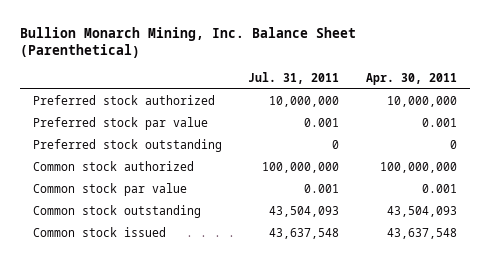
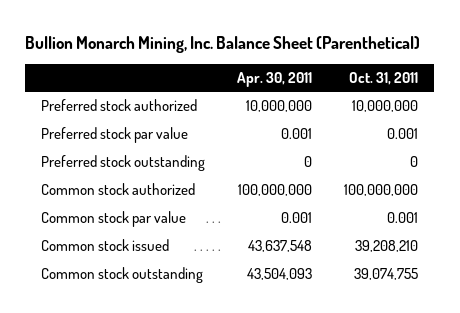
[248,71,340,84] Jul. 31, 2011 -> none
none -> [349,72,419,86] Oct. 31, 2011
[33,204,202,218] Common stock outstanding -> [41,267,204,284] Common stock outstanding

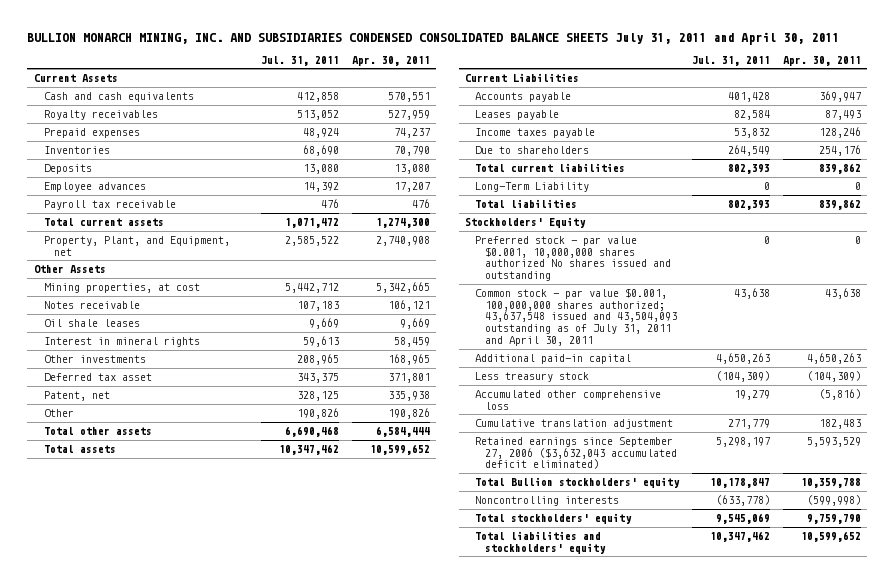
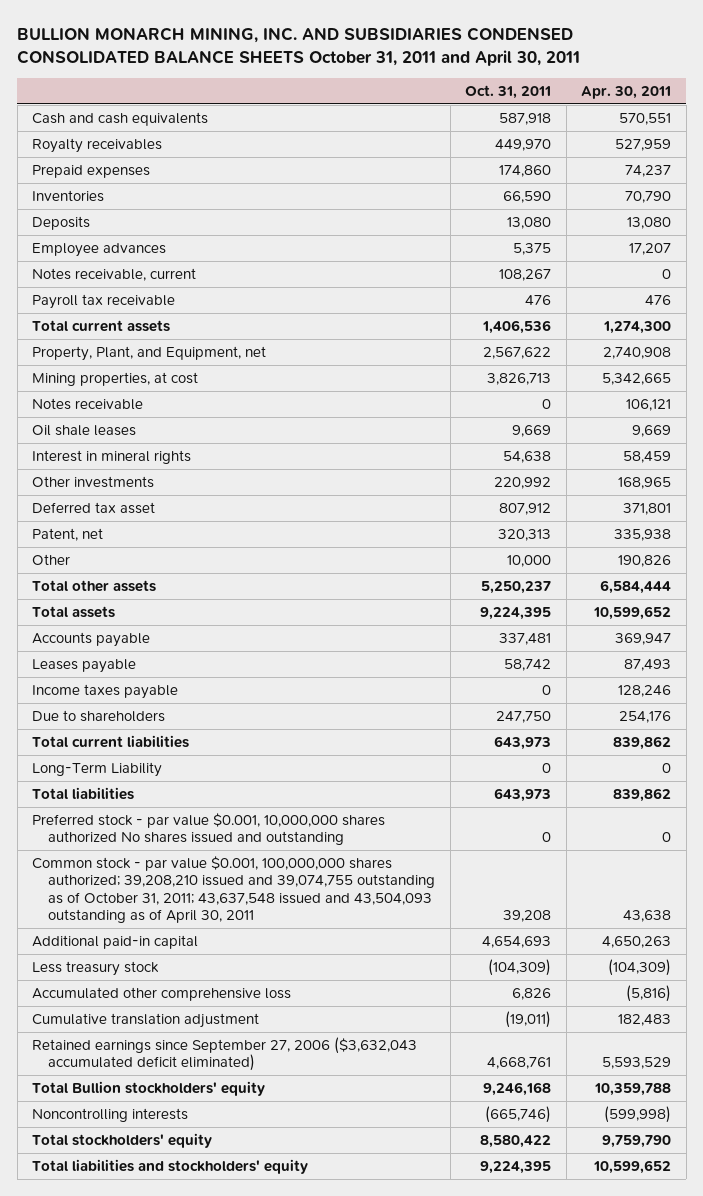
[27,31,840,45] BULLION MONARCH MINING, INC. AND SUBSIDIARIES CONDENSED CONSOLIDATED BALANCE SHEETS July 31, 2011 and April 30, 2011 -> [17,27,581,67] BULLION MONARCH MINING, INC. AND SUBSIDIARIES CONDENSED CONSOLIDATED BALANCE SHEETS October 31, 2011 and April 30, 2011
[260,55,339,66] Jul. 31, 2011 -> none
none -> [465,84,552,99] Oct. 31, 2011
[33,74,118,83] Current Assets -> none
none -> [32,267,197,281] Notes receivable, current
[33,265,106,274] Other Assets -> none
[465,73,580,83] Current Liabilities -> none
[465,217,587,229] Stockholders' Equity -> none
[475,288,678,346] Common stock - par value $0.001, 100,000,000 shares authorized; 43,637,548 issued and 43,504,093 outstanding as of July 31, 2011 and April 30, 2011 -> [32,855,436,923] Common stock - par value $0.001, 100,000,000 shares authorized; 39,208,210 issued and 39,074,755 outstanding as of October 31, 2011; 43,637,548 issued and 43,504,093 outstanding as of April 30, 2011

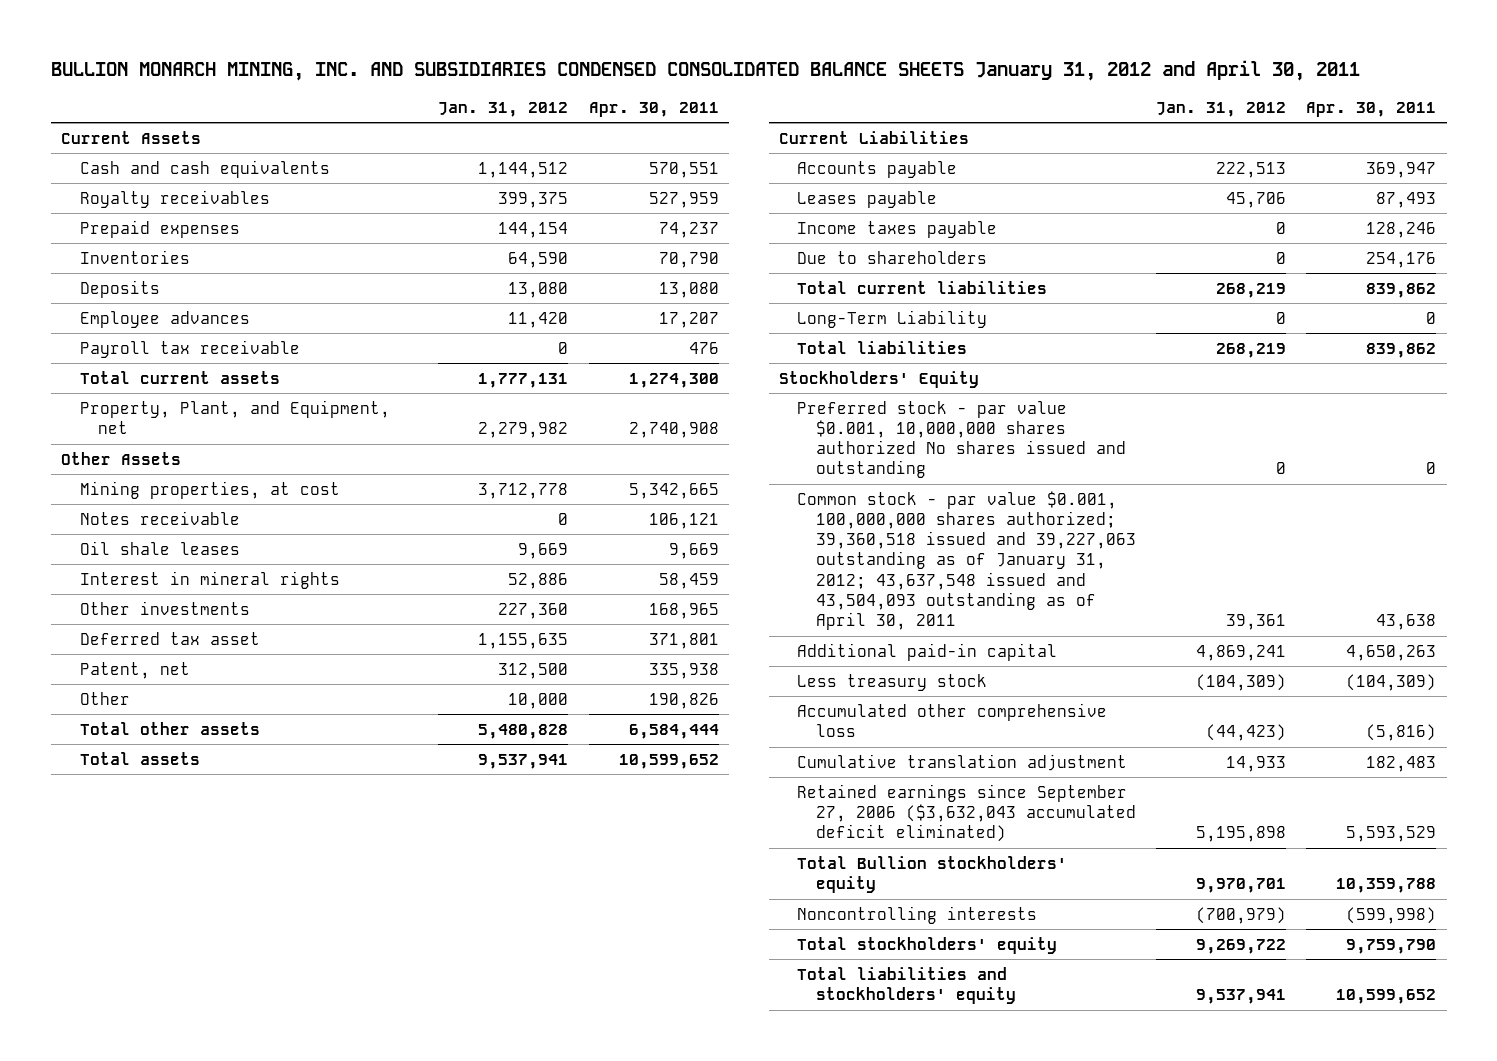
[17,27,581,67] BULLION MONARCH MINING, INC. AND SUBSIDIARIES CONDENSED CONSOLIDATED BALANCE SHEETS October 31, 2011 and April 30, 2011 -> [50,59,1360,81] BULLION MONARCH MINING, INC. AND SUBSIDIARIES CONDENSED CONSOLIDATED BALANCE SHEETS January 31, 2012 and April 30, 2011
[465,84,552,99] Oct. 31, 2011 -> none
none -> [438,101,569,117] Jan. 31, 2012
none -> [61,130,202,144] Current Assets
[32,267,197,281] Notes receivable, current -> none
none -> [61,451,182,465] Other Assets
none -> [778,130,969,144] Current Liabilities
none -> [778,370,979,388] Stockholders' Equity
[32,855,436,923] Common stock - par value $0.001, 100,000,000 shares authorized; 39,208,210 issued and 39,074,755 outstanding as of October 31, 2011; 43,637,548 issued and 43,504,093 outstanding as of April 30, 2011 -> [797,490,1136,630] Common stock - par value $0.001, 100,000,000 shares authorized; 39,360,518 issued and 39,227,063 outstanding as of January 31, 2012; 43,637,548 issued and 43,504,093 outstanding as of April 30, 2011

